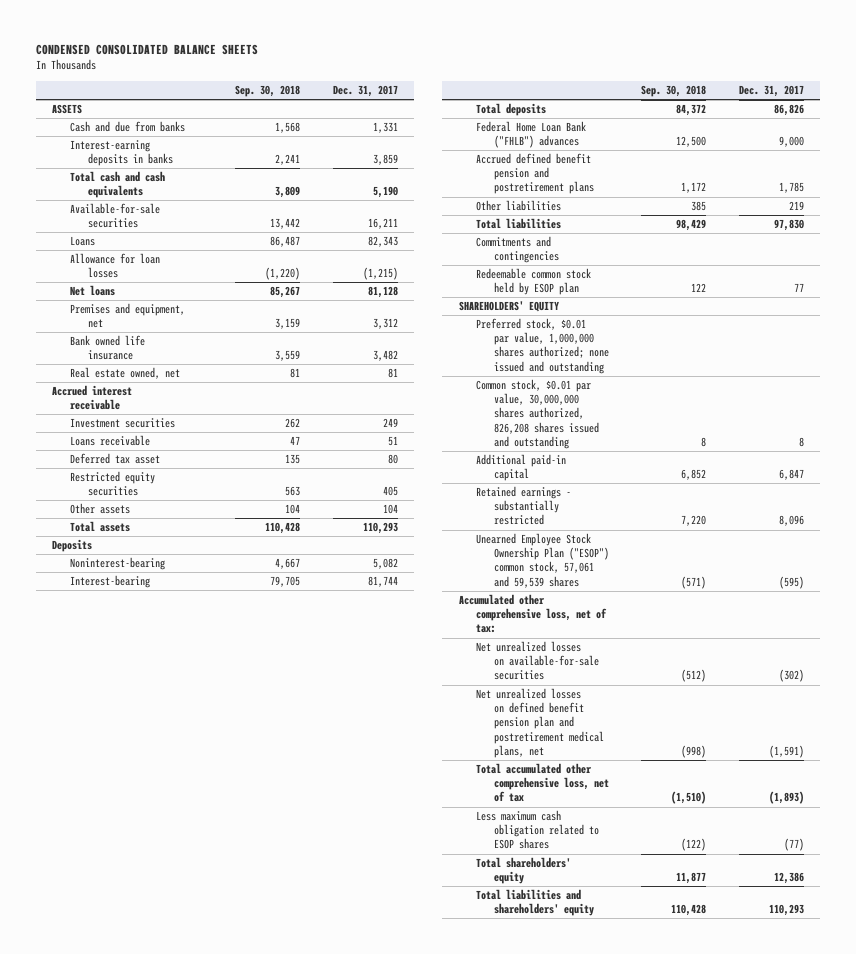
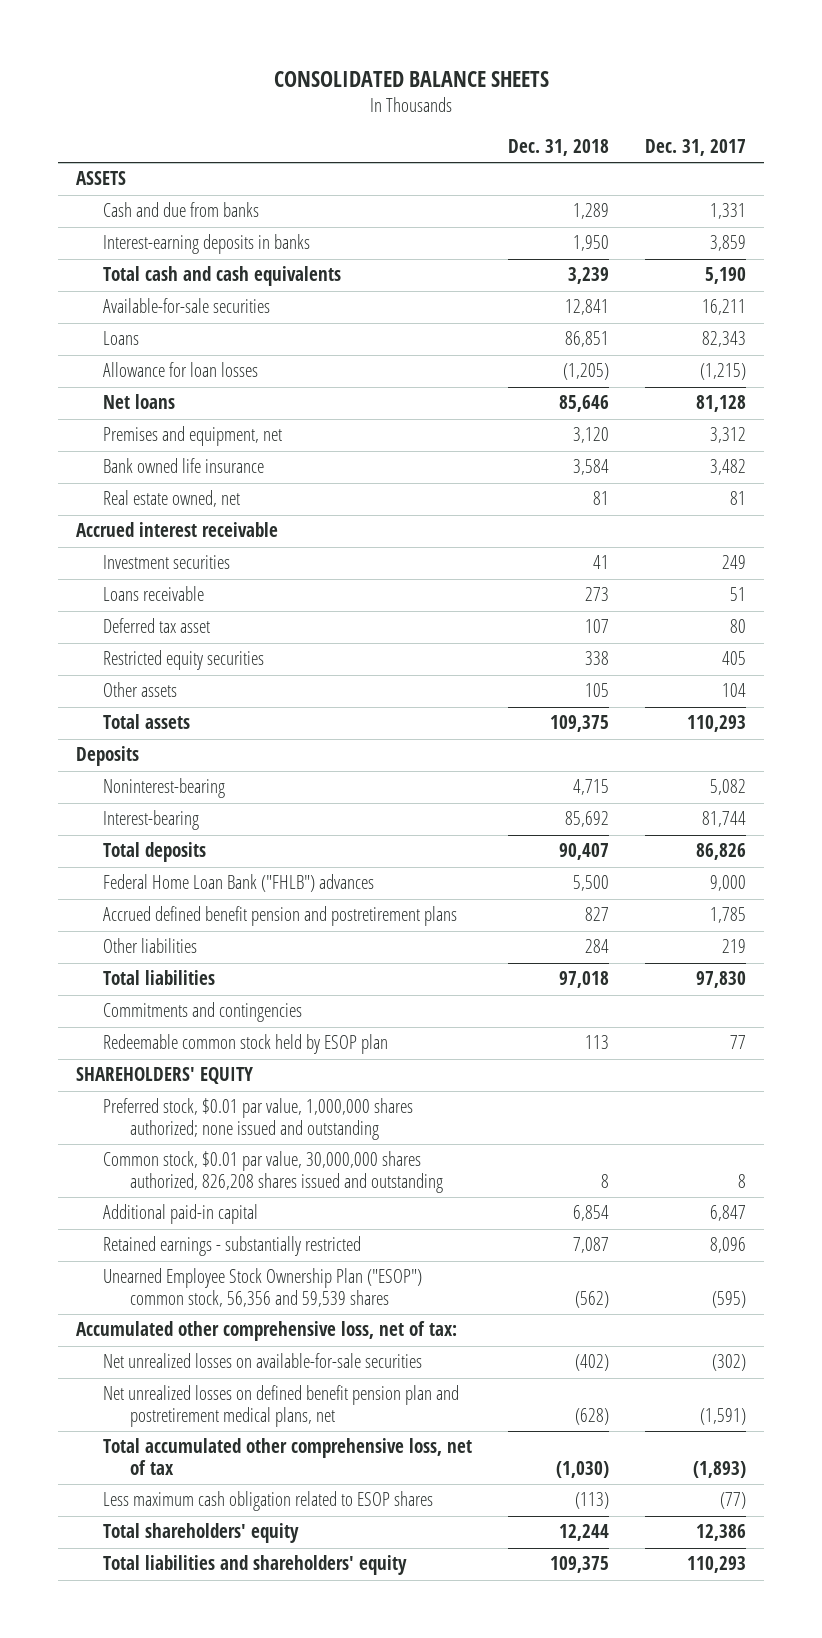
[36,43,259,55] CONDENSED CONSOLIDATED BALANCE SHEETS -> [273,70,549,87] CONSOLIDATED BALANCE SHEETS
[235,85,301,98] Sep. 30, 2018 -> none
none -> [507,138,609,156] Dec. 31, 2018
[476,533,609,588] Unearned Employee Stock Ownership Plan ("ESOP") common stock, 57,061 and 59,539 shares -> [102,1268,422,1308] Unearned Employee Stock Ownership Plan ("ESOP") common stock, 56,356 and 59,539 shares

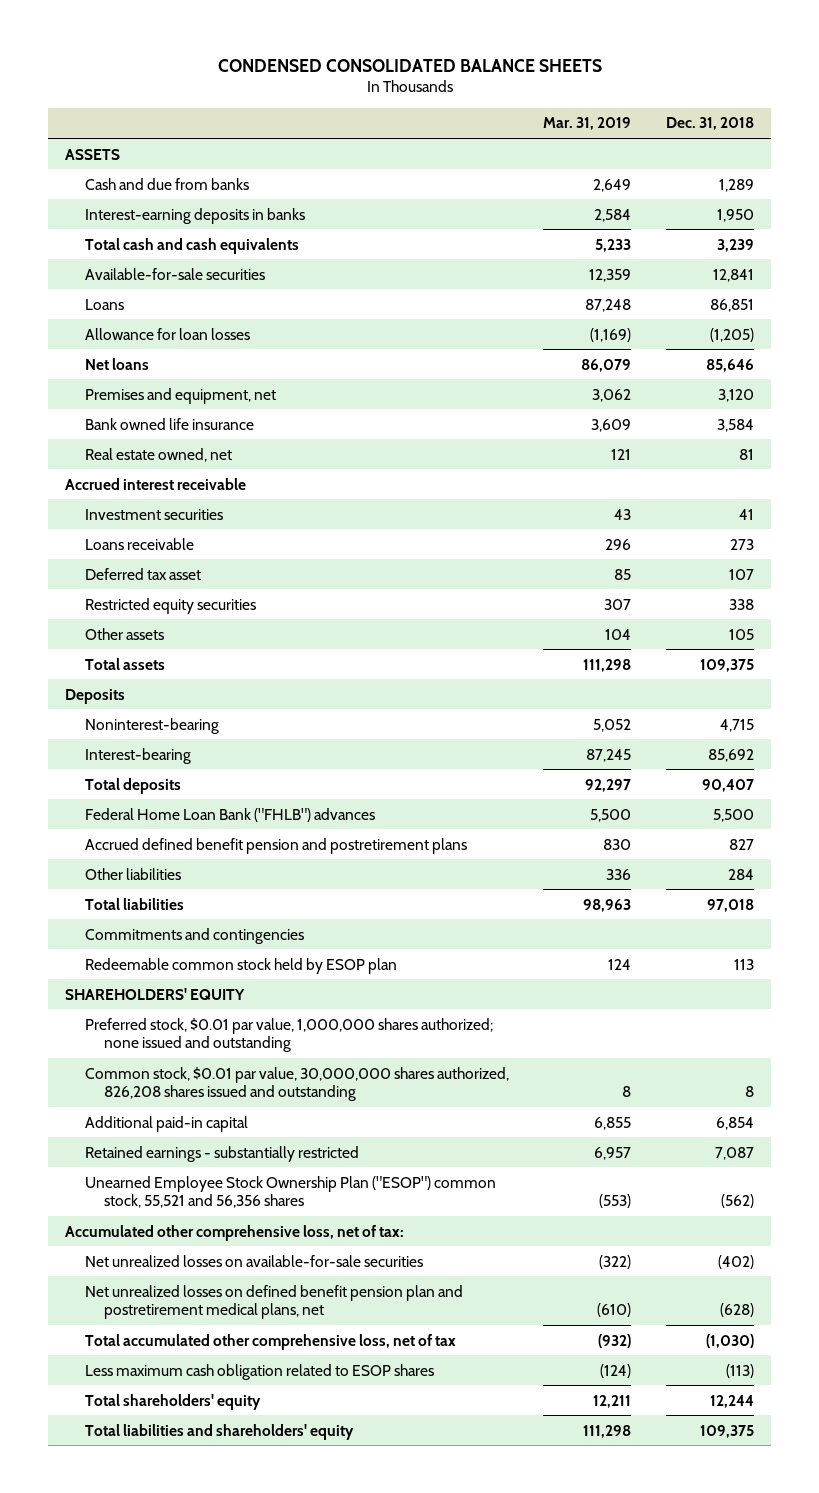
[273,70,549,87] CONSOLIDATED BALANCE SHEETS -> [217,58,602,72] CONDENSED CONSOLIDATED BALANCE SHEETS
[644,138,746,156] Dec. 31, 2017 -> none
none -> [543,117,632,131] Mar. 31, 2019
[102,1268,422,1308] Unearned Employee Stock Ownership Plan ("ESOP") common stock, 56,356 and 59,539 shares -> [84,1175,496,1209] Unearned Employee Stock Ownership Plan ("ESOP") common stock, 55,521 and 56,356 shares

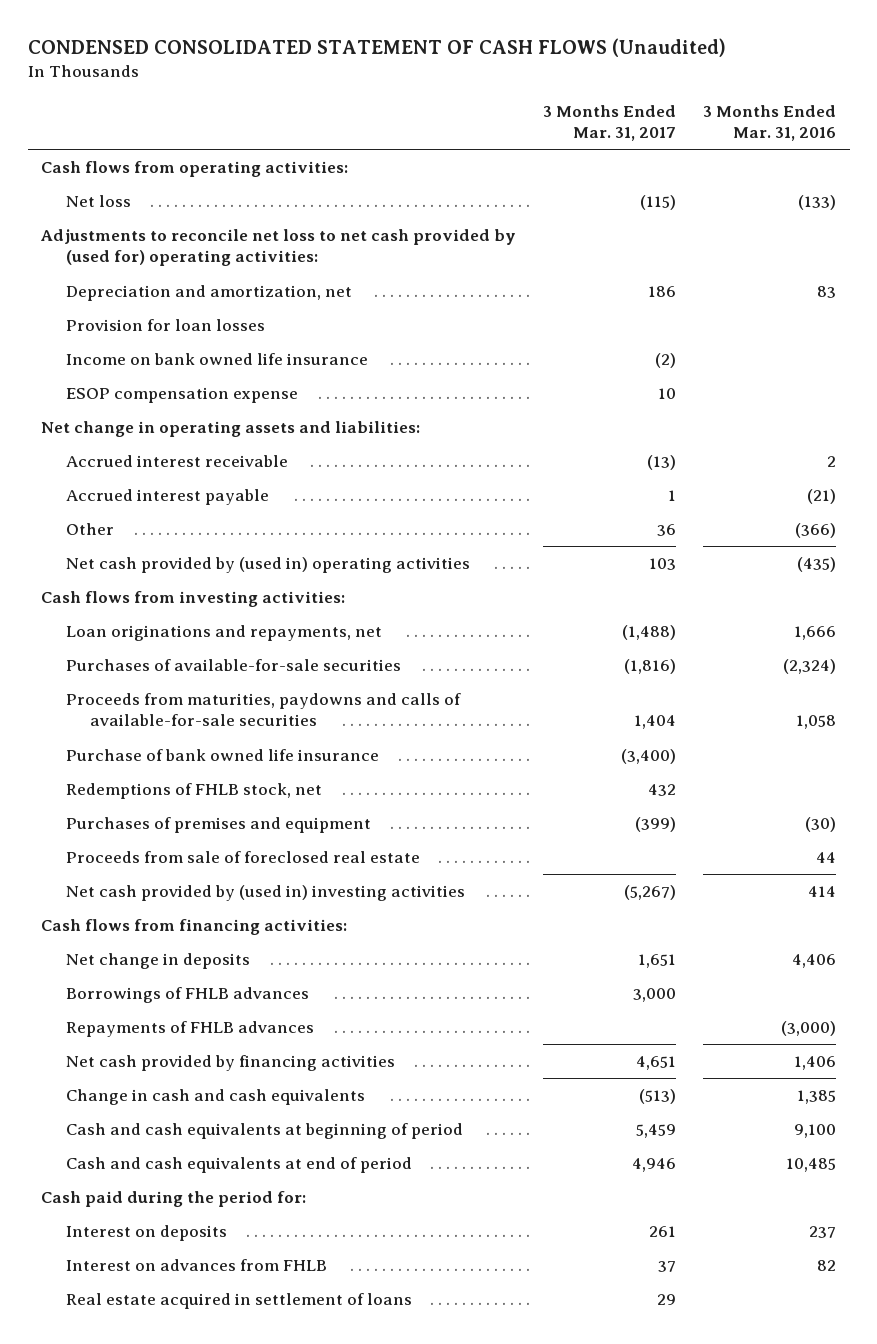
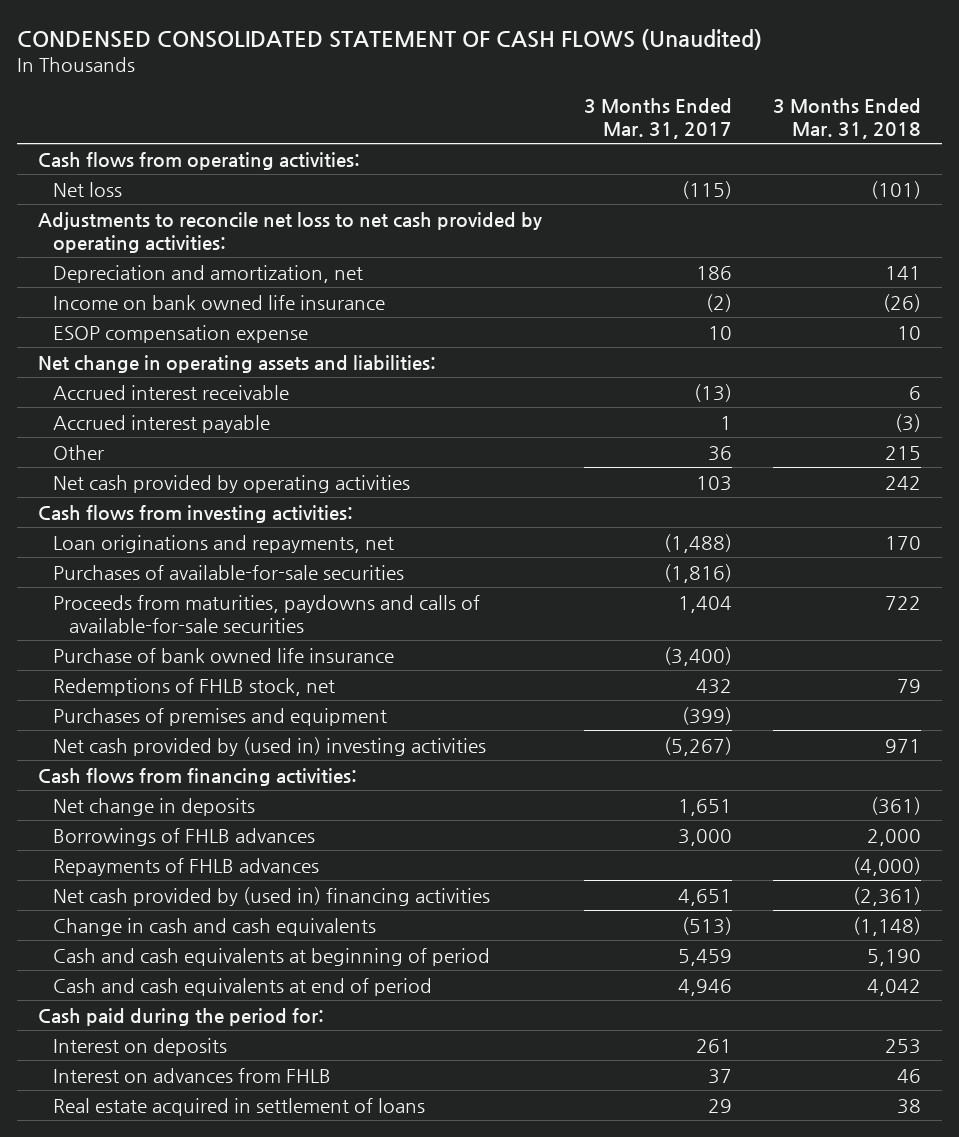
[703,104,837,142] 3 Months Ended Mar. 31, 2016 -> none
none -> [772,97,921,139] 3 Months Ended Mar. 31, 2018
[40,228,517,267] Adjustments to reconcile net loss to net cash provided by (used for) operating activities: -> [38,211,543,253] Adjustments to reconcile net loss to net cash provided by operating activities:
[65,318,265,331] Provision for loan losses -> none
[65,556,470,573] Net cash provided by (used in) operating activities -> [53,474,411,493] Net cash provided by operating activities
[65,850,420,863] Proceeds from sale of foreclosed real estate -> none
[65,1054,395,1071] Net cash provided by financing activities -> [53,886,491,906] Net cash provided by (used in) financing activities

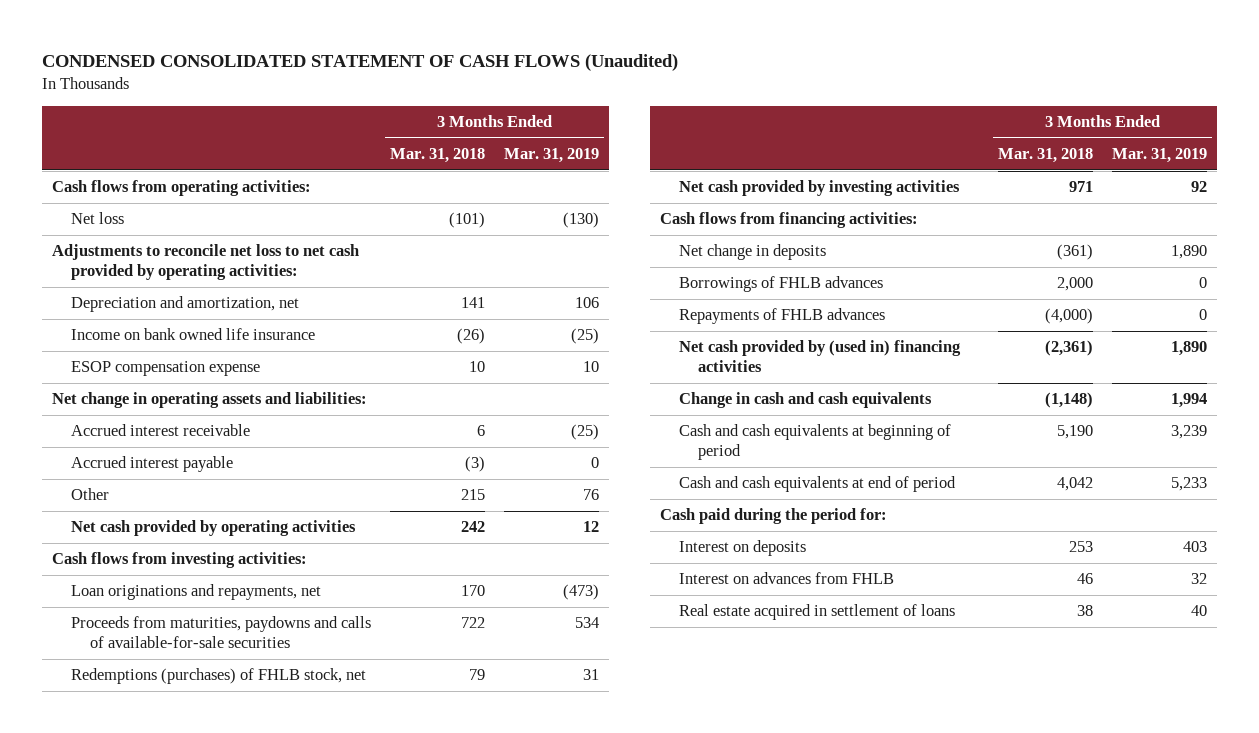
[583,97,732,139] 3 Months Ended Mar. 31, 2017 -> none
none -> [504,147,600,163] Mar. 31, 2019
[53,564,405,580] Purchases of available-for-sale securities -> none
[53,647,395,663] Purchase of bank owned life insurance -> none
[53,707,388,726] Purchases of premises and equipment -> none
[53,677,336,696] Redemptions of FHLB stock, net -> [70,668,366,685] Redemptions (purchases) of FHLB stock, net
[53,736,487,756] Net cash provided by (used in) investing activities -> [678,180,960,197] Net cash provided by investing activities

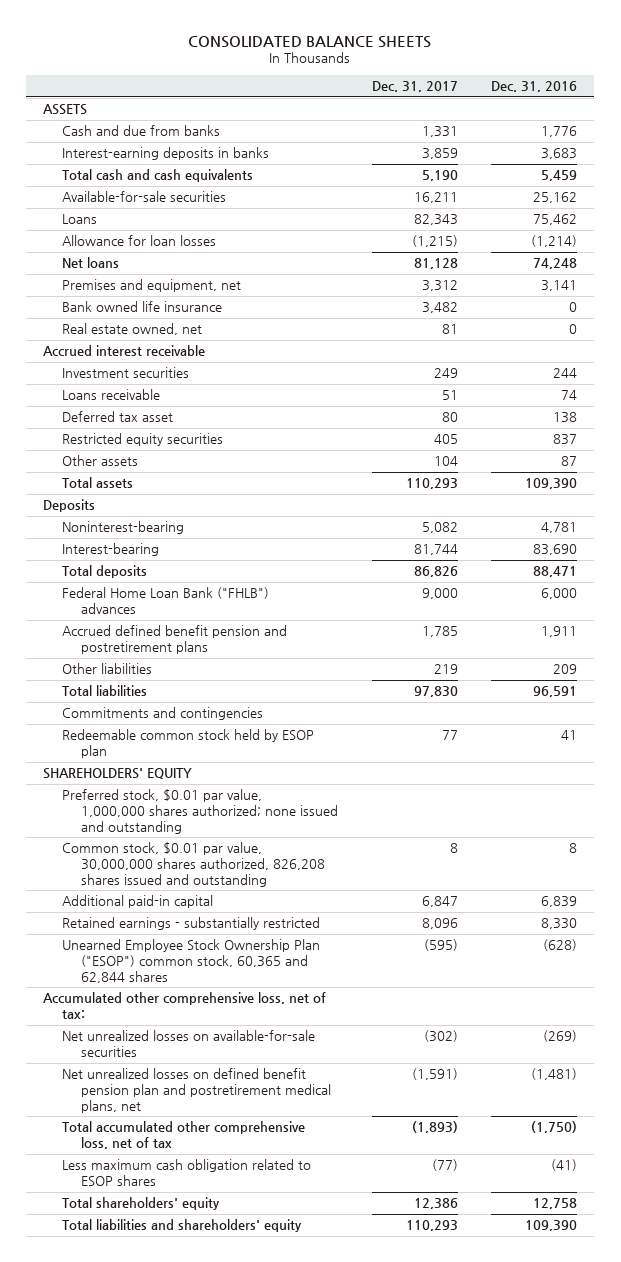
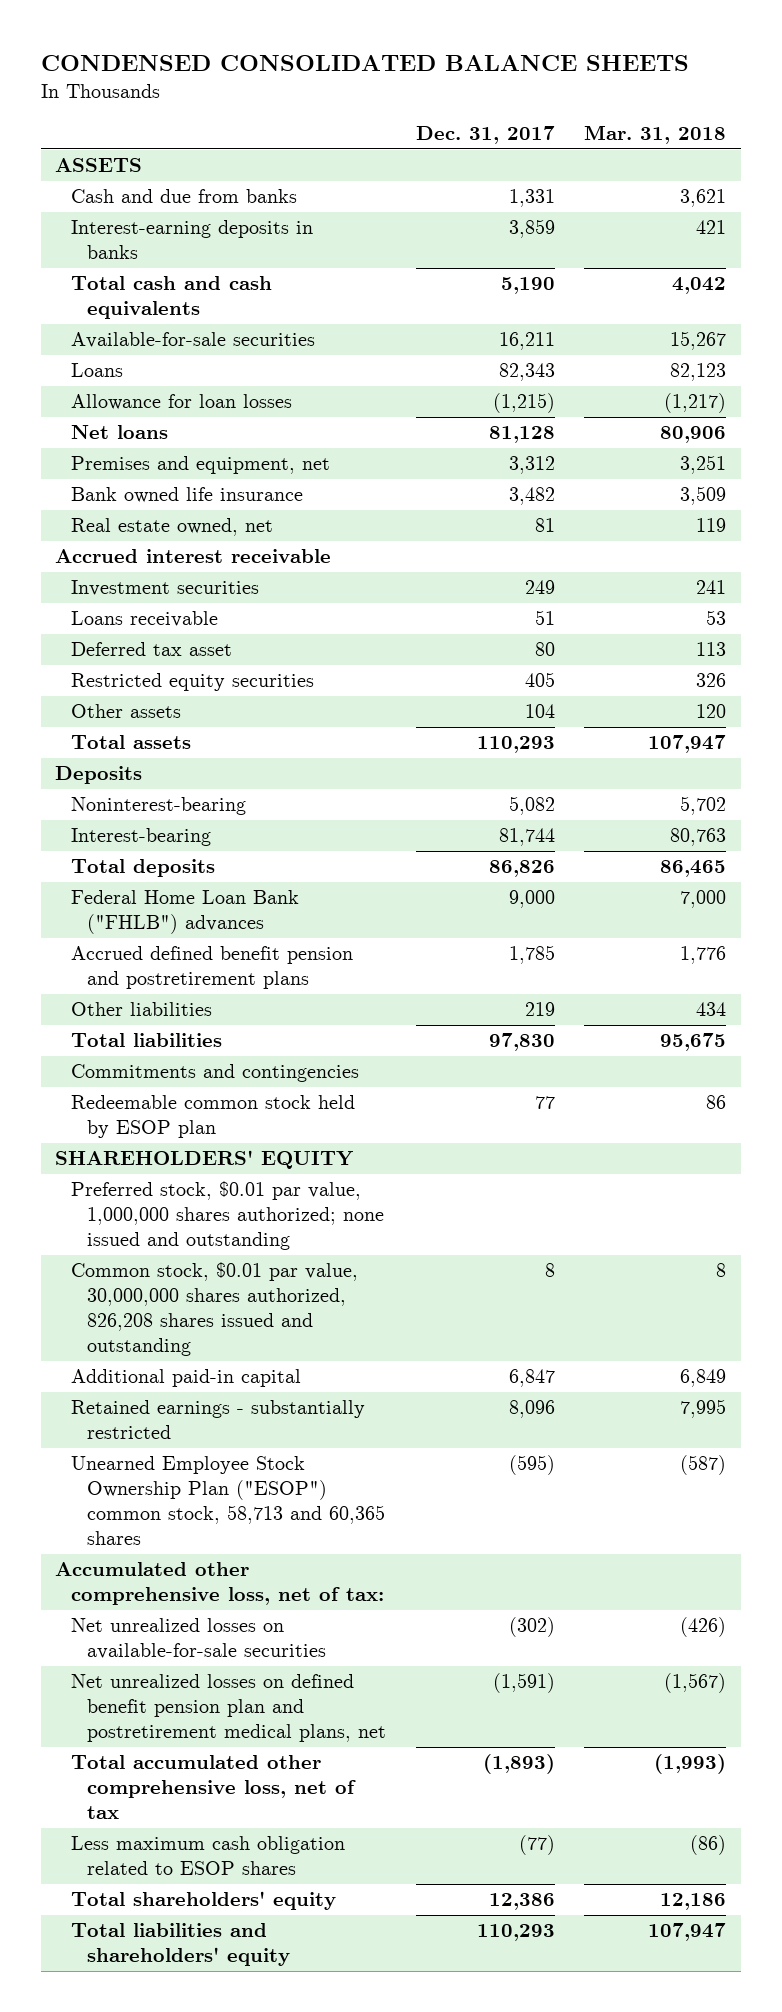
[188,35,432,48] CONSOLIDATED BALANCE SHEETS -> [40,55,689,72] CONDENSED CONSOLIDATED BALANCE SHEETS
[491,81,578,93] Dec. 31, 2016 -> none
none -> [584,124,727,144] Mar. 31, 2018
[62,939,321,983] Unearned Employee Stock Ownership Plan ("ESOP") common stock, 60,365 and 62,844 shares -> [71,1456,386,1546] Unearned Employee Stock Ownership Plan ("ESOP") common stock, 58,713 and 60,365 shares

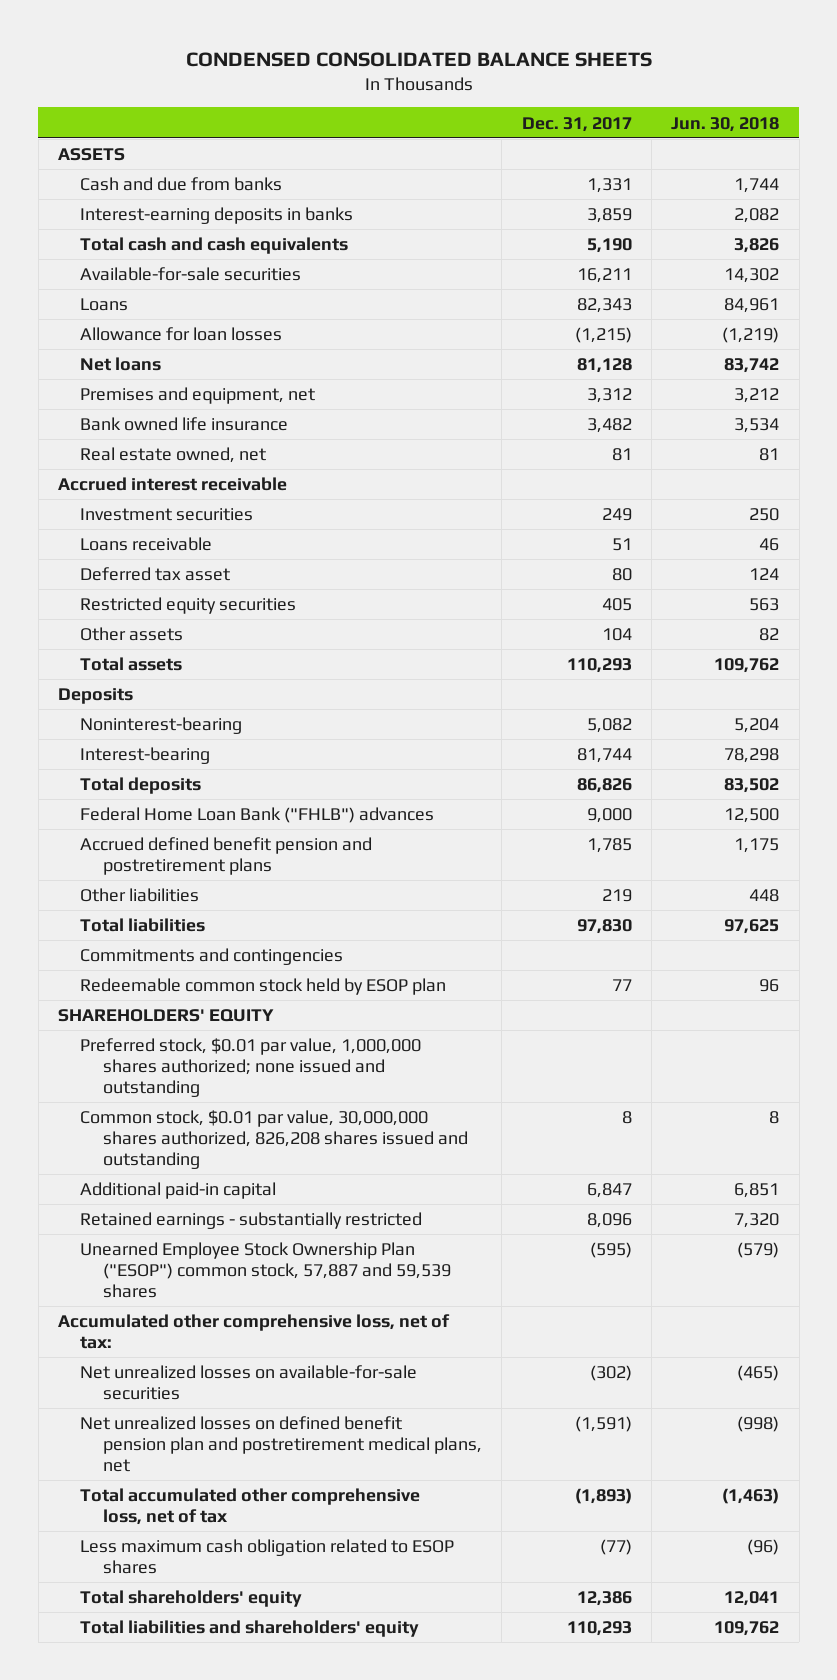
[584,124,727,144] Mar. 31, 2018 -> none
none -> [671,116,780,132] Jun. 30, 2018
[71,1456,386,1546] Unearned Employee Stock Ownership Plan ("ESOP") common stock, 58,713 and 60,365 shares -> [80,1242,451,1298] Unearned Employee Stock Ownership Plan ("ESOP") common stock, 57,887 and 59,539 shares

